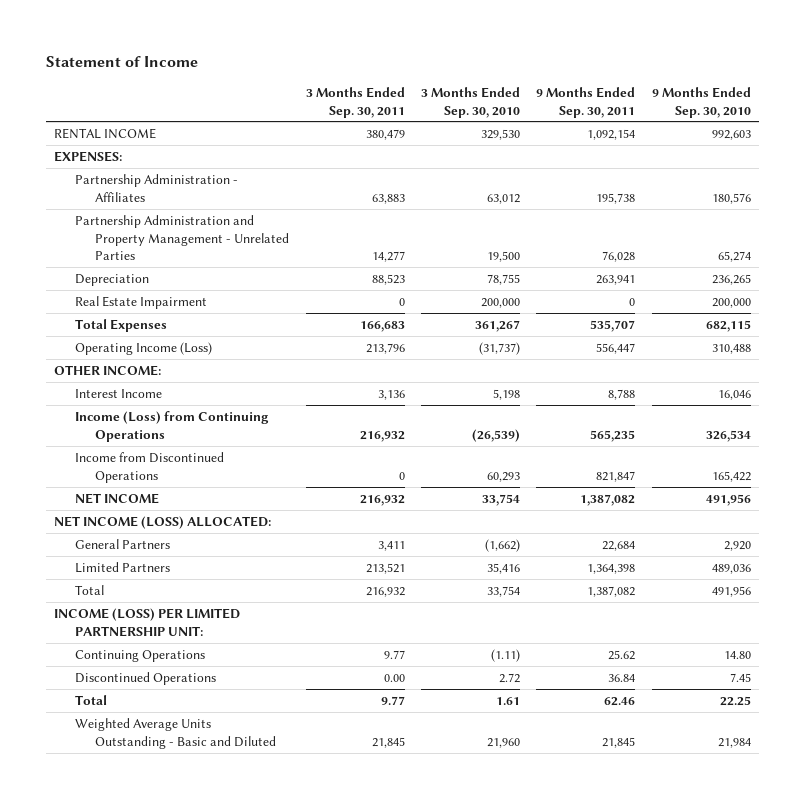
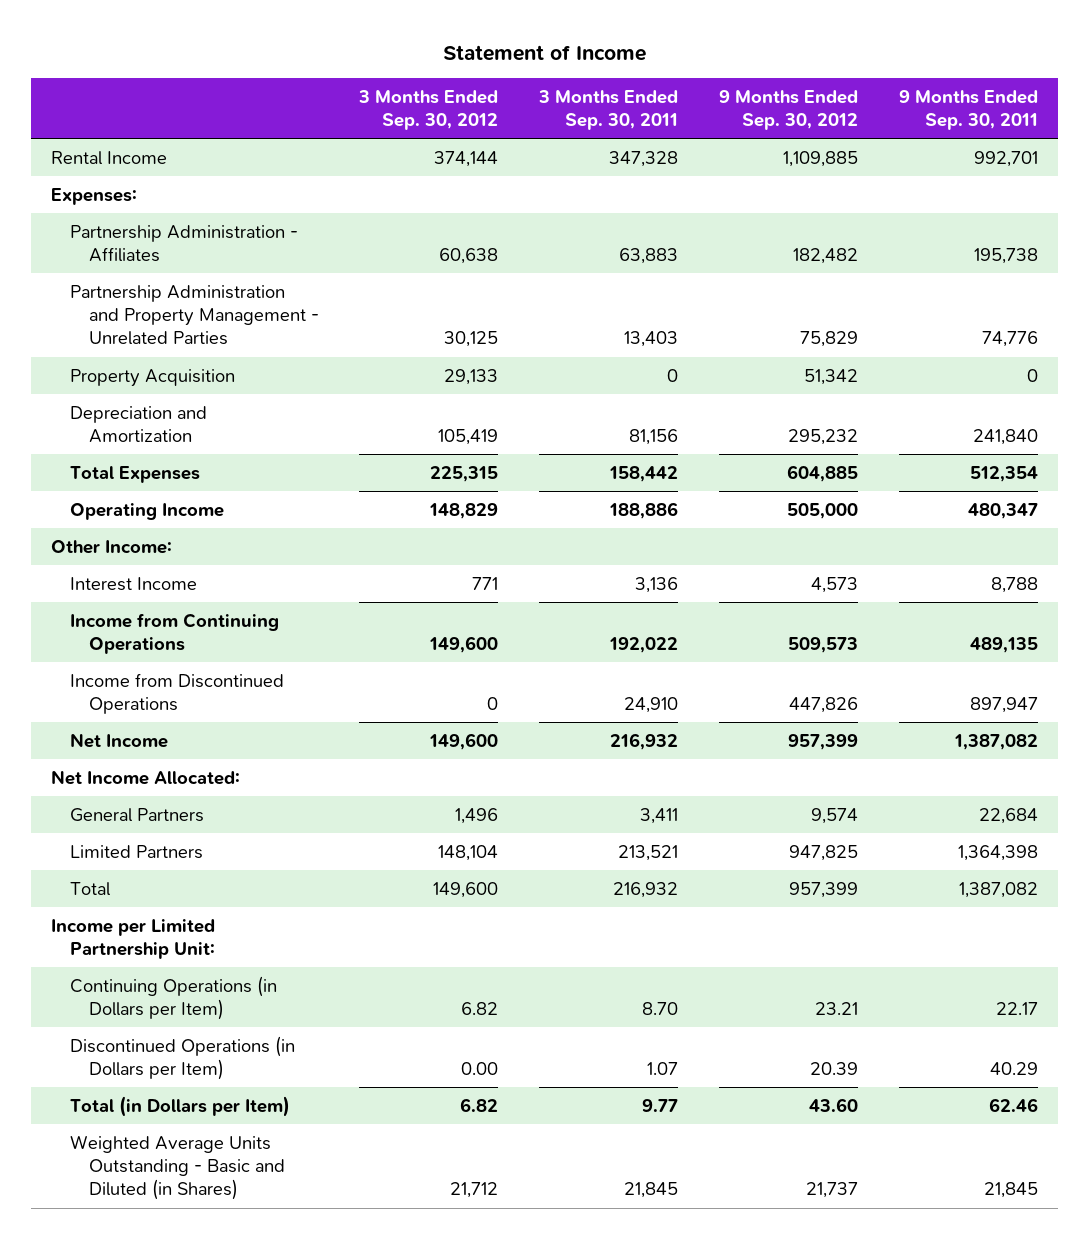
[421,86,521,118] 3 Months Ended Sep. 30, 2010 -> none
[651,86,751,118] 9 Months Ended Sep. 30, 2010 -> none
none -> [358,89,499,130] 3 Months Ended Sep. 30, 2012
none -> [719,89,859,130] 9 Months Ended Sep. 30, 2012
[54,127,157,139] RENTAL INCOME -> [51,150,168,165] Rental Income
[365,128,405,140] 380,479 -> [609,150,679,167] 347,328
[587,128,636,140] 1,092,154 -> [973,150,1038,167] 992,701
[54,150,123,162] EXPENSES: -> [51,187,138,205] Expenses:
[74,273,149,286] Depreciation -> none
[74,295,207,309] Real Estate Impairment -> none
[371,251,405,263] 14,277 -> [624,331,679,348] 13,403
[602,251,636,263] 76,028 -> [981,331,1038,348] 74,776
none -> [69,368,235,387] Property Acquisition
none -> [69,405,207,444] Depreciation and Amortization
[359,320,405,332] 166,683 -> [609,465,679,482] 158,442
[590,319,636,332] 535,707 -> [969,465,1038,482] 512,354
[74,341,212,355] Operating Income (Loss) -> [69,502,224,520] Operating Income
[365,342,405,354] 213,796 -> [609,501,679,519] 188,886
[596,342,636,354] 556,447 -> [967,502,1038,519] 480,347
[54,364,162,376] OTHER INCOME: -> [51,539,173,554] Other Income:
[74,410,269,442] Income (Loss) from Continuing Operations -> [69,612,279,655] Income from Continuing Operations
[359,430,405,442] 216,932 -> [609,637,679,654] 192,022
[590,429,636,442] 565,235 -> [969,637,1038,654] 489,135
[398,471,405,480] 0 -> [624,697,679,714] 24,910
[596,470,636,482] 821,847 -> [969,697,1038,714] 897,947
[74,492,159,504] NET INCOME -> [69,732,168,748] Net Income
[54,515,272,529] NET INCOME (LOSS) ALLOCATED: -> [51,769,241,785] Net Income Allocated:
[54,607,241,637] INCOME (LOSS) PER LIMITED PARTNERSHIP UNIT: -> [51,918,216,960] Income per Limited Partnership Unit:
[74,649,205,662] Continuing Operations -> [69,975,277,1021] Continuing Operations (in Dollars per Item)
[383,649,405,659] 9.77 -> [642,1002,679,1016] 8.70
[608,649,636,660] 25.62 -> [995,1002,1038,1016] 22.17
[74,671,216,685] Discontinued Operations -> [69,1035,295,1081] Discontinued Operations (in Dollars per Item)
[383,673,405,682] 0.00 -> [647,1062,679,1076] 1.07
[608,673,636,682] 36.84 -> [989,1062,1038,1076] 40.29
[74,694,107,705] Total -> [69,1095,290,1117] Total (in Dollars per Item)
[74,717,277,749] Weighted Average Units Outstanding - Basic and Diluted -> [69,1134,285,1201] Weighted Average Units Outstanding - Basic and Diluted (in Shares)

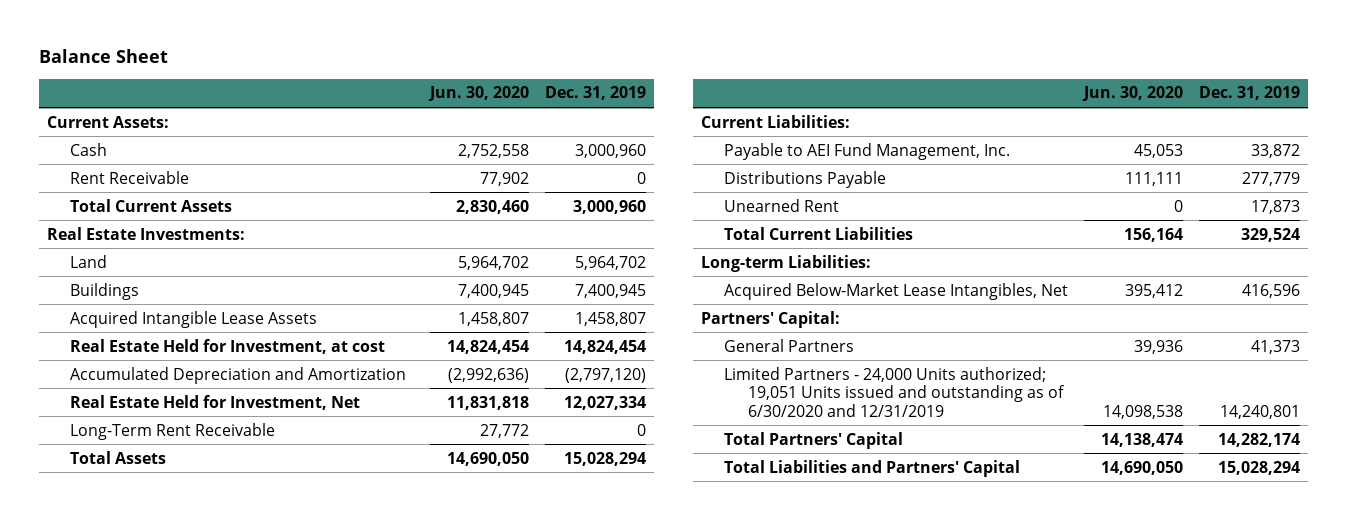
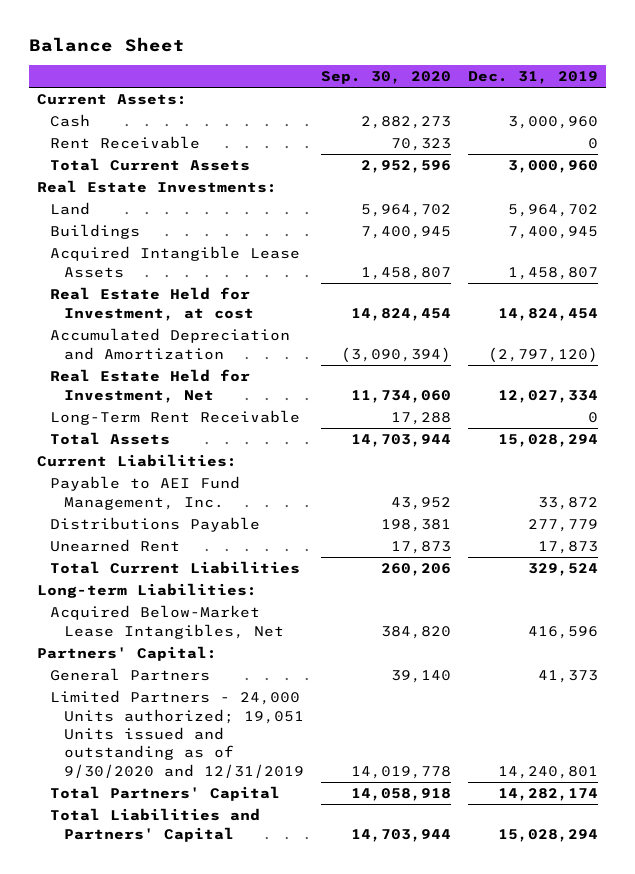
[427,86,529,102] Jun. 30, 2020 -> none
none -> [320,71,451,85] Sep. 30, 2020
[724,366,1066,417] Limited Partners - 24,000 Units authorized; 19,051 Units issued and outstanding as of 6/30/2020 and 12/31/2019 -> [50,690,304,778] Limited Partners - 24,000 Units authorized; 19,051 Units issued and outstanding as of 9/30/2020 and 12/31/2019

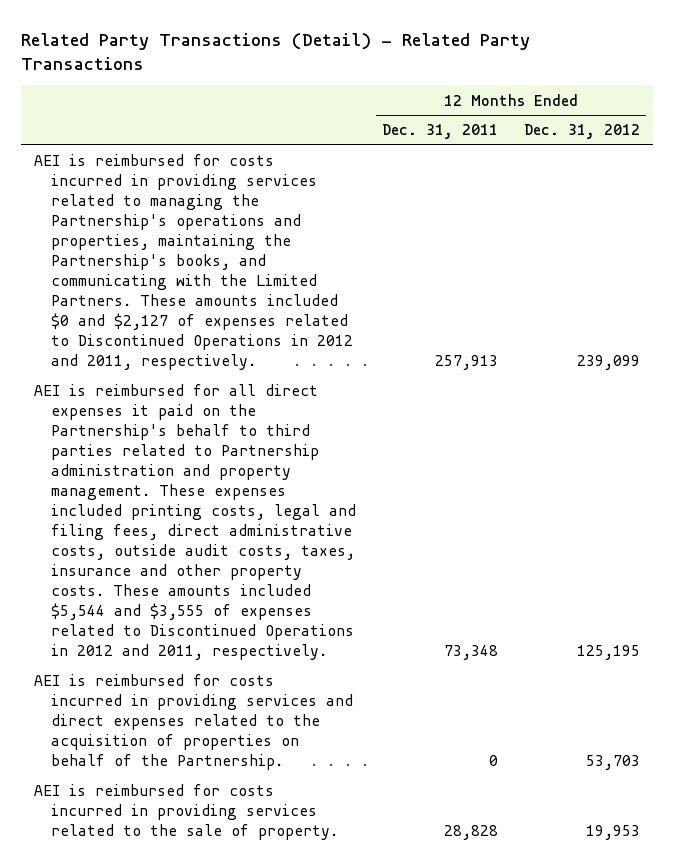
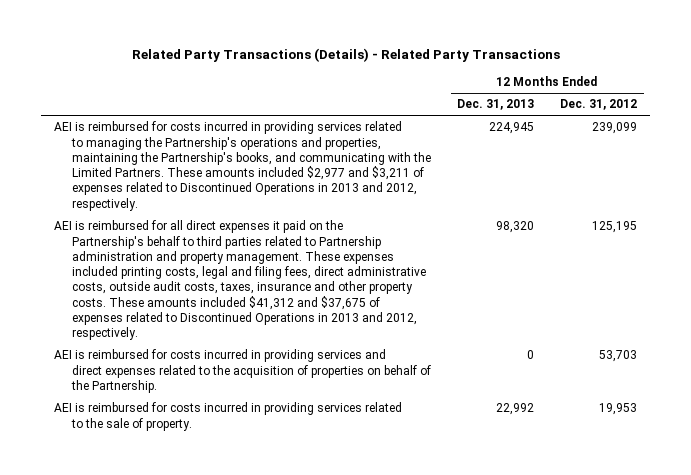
[21,32,531,70] Related Party Transactions (Detail) - Related Party Transactions -> [131,48,560,63] Related Party Transactions (Details) - Related Party Transactions
[382,124,499,140] Dec. 31, 2011 -> none
none -> [457,99,535,111] Dec. 31, 2013
[34,154,354,371] AEI is reimbursed for costs incurred in providing services related to managing the Partnership's operations and properties, maintaining the Partnership's books, and communicating with the Limited Partners. These amounts included $0 and $2,127 of expenses related to Discontinued Operations in 2012 and 2011, respectively. -> [53,121,432,211] AEI is reimbursed for costs incurred in providing services related to managing the Partnership's operations and properties, maintaining the Partnership's books, and communicating with the Limited Partners. These amounts included $2,977 and $3,211 of expenses related to Discontinued Operations in 2013 and 2012, respectively.
[34,384,357,661] AEI is reimbursed for all direct expenses it paid on the Partnership's behalf to third parties related to Partnership administration and property management. These expenses included printing costs, legal and filing fees, direct administrative costs, outside audit costs, taxes, insurance and other property costs. These amounts included $5,544 and $3,555 of expenses related to Discontinued Operations in 2012 and 2011, respectively. -> [53,220,427,341] AEI is reimbursed for all direct expenses it paid on the Partnership's behalf to third parties related to Partnership administration and property management. These expenses included printing costs, legal and filing fees, direct administrative costs, outside audit costs, taxes, insurance and other property costs. These amounts included $41,312 and $37,675 of expenses related to Discontinued Operations in 2013 and 2012, respectively.

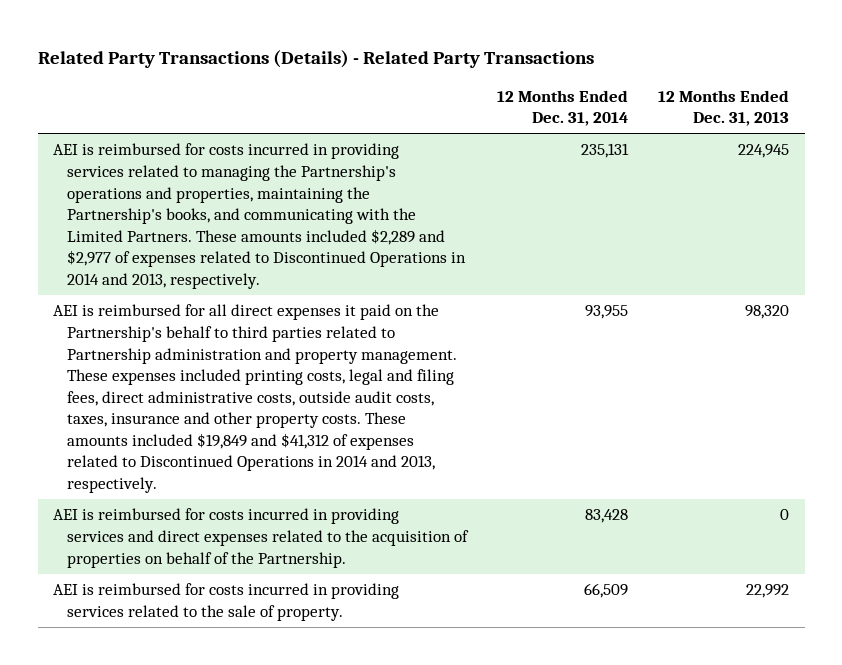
[560,99,638,111] Dec. 31, 2012 -> none
none -> [497,89,629,127] 12 Months Ended Dec. 31, 2014
[53,121,432,211] AEI is reimbursed for costs incurred in providing services related to managing the Partnership's operations and properties, maintaining the Partnership's books, and communicating with the Limited Partners. These amounts included $2,977 and $3,211 of expenses related to Discontinued Operations in 2013 and 2012, respectively. -> [52,143,467,289] AEI is reimbursed for costs incurred in providing services related to managing the Partnership's operations and properties, maintaining the Partnership's books, and communicating with the Limited Partners. These amounts included $2,289 and $2,977 of expenses related to Discontinued Operations in 2014 and 2013, respectively.
[53,220,427,341] AEI is reimbursed for all direct expenses it paid on the Partnership's behalf to third parties related to Partnership administration and property management. These expenses included printing costs, legal and filing fees, direct administrative costs, outside audit costs, taxes, insurance and other property costs. These amounts included $41,312 and $37,675 of expenses related to Discontinued Operations in 2013 and 2012, respectively. -> [52,304,458,493] AEI is reimbursed for all direct expenses it paid on the Partnership's behalf to third parties related to Partnership administration and property management. These expenses included printing costs, legal and filing fees, direct administrative costs, outside audit costs, taxes, insurance and other property costs. These amounts included $19,849 and $41,312 of expenses related to Discontinued Operations in 2014 and 2013, respectively.

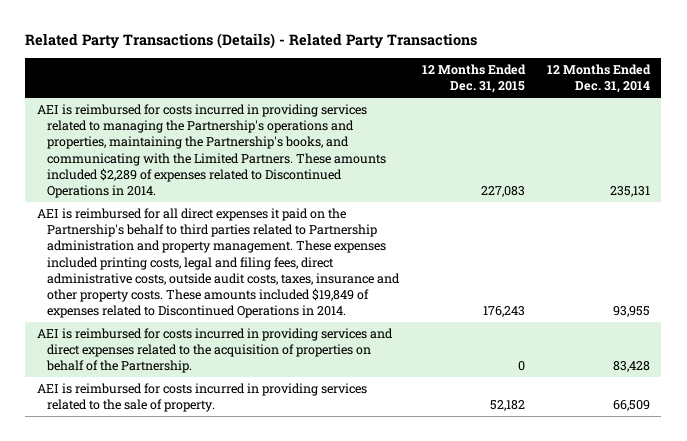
[658,89,790,127] 12 Months Ended Dec. 31, 2013 -> none
none -> [421,64,526,94] 12 Months Ended Dec. 31, 2015
[52,143,467,289] AEI is reimbursed for costs incurred in providing services related to managing the Partnership's operations and properties, maintaining the Partnership's books, and communicating with the Limited Partners. These amounts included $2,289 and $2,977 of expenses related to Discontinued Operations in 2014 and 2013, respectively. -> [36,104,387,198] AEI is reimbursed for costs incurred in providing services related to managing the Partnership's operations and properties, maintaining the Partnership's books, and communicating with the Limited Partners. These amounts included $2,289 of expenses related to Discontinued Operations in 2014.
[52,304,458,493] AEI is reimbursed for all direct expenses it paid on the Partnership's behalf to third parties related to Partnership administration and property management. These expenses included printing costs, legal and filing fees, direct administrative costs, outside audit costs, taxes, insurance and other property costs. These amounts included $19,849 and $41,312 of expenses related to Discontinued Operations in 2014 and 2013, respectively. -> [36,208,401,318] AEI is reimbursed for all direct expenses it paid on the Partnership's behalf to third parties related to Partnership administration and property management. These expenses included printing costs, legal and filing fees, direct administrative costs, outside audit costs, taxes, insurance and other property costs. These amounts included $19,849 of expenses related to Discontinued Operations in 2014.

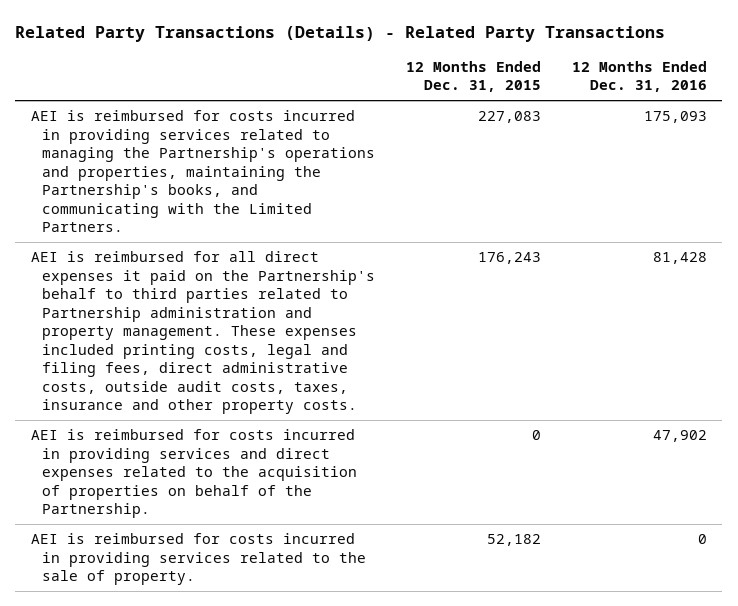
[547,64,652,94] 12 Months Ended Dec. 31, 2014 -> none
none -> [571,60,707,93] 12 Months Ended Dec. 31, 2016
[36,104,387,198] AEI is reimbursed for costs incurred in providing services related to managing the Partnership's operations and properties, maintaining the Partnership's books, and communicating with the Limited Partners. These amounts included $2,289 of expenses related to Discontinued Operations in 2014. -> [30,110,375,233] AEI is reimbursed for costs incurred in providing services related to managing the Partnership's operations and properties, maintaining the Partnership's books, and communicating with the Limited Partners.
[36,208,401,318] AEI is reimbursed for all direct expenses it paid on the Partnership's behalf to third parties related to Partnership administration and property management. These expenses included printing costs, legal and filing fees, direct administrative costs, outside audit costs, taxes, insurance and other property costs. These amounts included $19,849 of expenses related to Discontinued Operations in 2014. -> [30,251,375,415] AEI is reimbursed for all direct expenses it paid on the Partnership's behalf to third parties related to Partnership administration and property management. These expenses included printing costs, legal and filing fees, direct administrative costs, outside audit costs, taxes, insurance and other property costs.

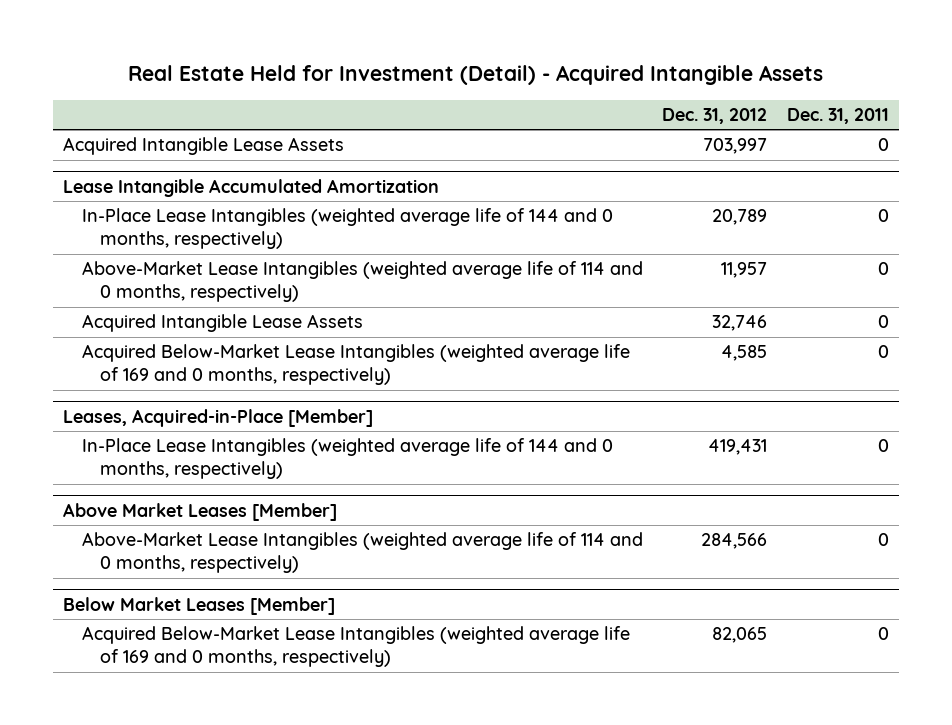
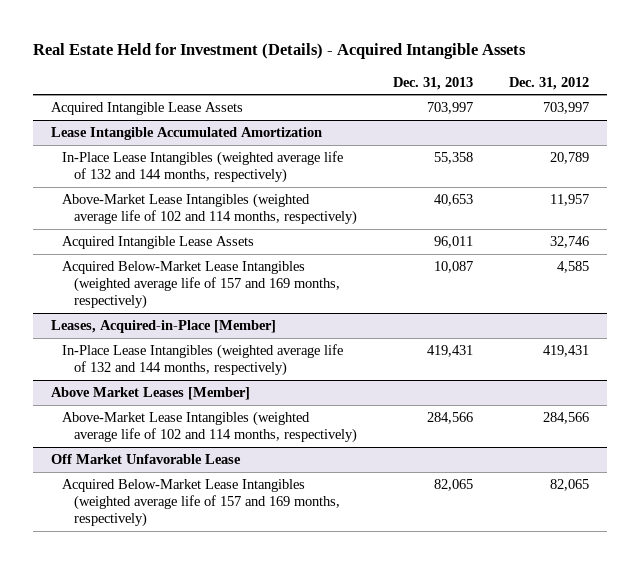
[128,65,824,86] Real Estate Held for Investment (Detail) - Acquired Intangible Assets -> [32,43,526,60] Real Estate Held for Investment (Details) - Acquired Intangible Assets
[786,107,889,124] Dec. 31, 2011 -> none
none -> [392,76,473,90] Dec. 31, 2013
[81,208,613,250] In-Place Lease Intangibles (weighted average life of 144 and 0 months, respectively) -> [62,151,344,184] In-Place Lease Intangibles (weighted average life of 132 and 144 months, respectively)
[81,261,643,303] Above-Market Lease Intangibles (weighted average life of 114 and 0 months, respectively) -> [62,193,357,226] Above-Market Lease Intangibles (weighted average life of 102 and 114 months, respectively)
[81,344,630,386] Acquired Below-Market Lease Intangibles (weighted average life of 169 and 0 months, respectively) -> [62,261,340,310] Acquired Below-Market Lease Intangibles (weighted average life of 157 and 169 months, respectively)
[81,438,613,480] In-Place Lease Intangibles (weighted average life of 144 and 0 months, respectively) -> [62,344,344,377] In-Place Lease Intangibles (weighted average life of 132 and 144 months, respectively)
[63,596,336,615] Below Market Leases [Member] -> none
[81,532,643,574] Above-Market Lease Intangibles (weighted average life of 114 and 0 months, respectively) -> [62,411,357,444] Above-Market Lease Intangibles (weighted average life of 102 and 114 months, respectively)
none -> [50,454,241,465] Off Market Unfavorable Lease
[81,626,630,668] Acquired Below-Market Lease Intangibles (weighted average life of 169 and 0 months, respectively) -> [62,479,340,528] Acquired Below-Market Lease Intangibles (weighted average life of 157 and 169 months, respectively)

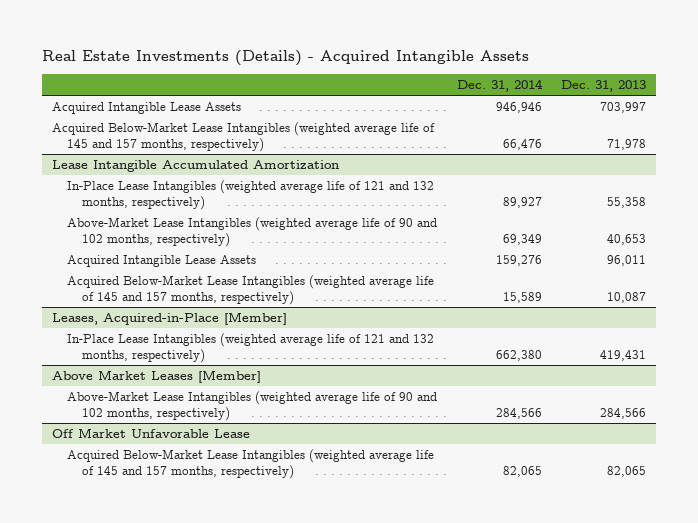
[32,43,526,60] Real Estate Held for Investment (Details) - Acquired Intangible Assets -> [42,50,530,67] Real Estate Investments (Details) - Acquired Intangible Assets
[508,76,589,90] Dec. 31, 2012 -> none
none -> [456,78,543,92] Dec. 31, 2014
none -> [51,121,435,152] Acquired Below-Market Lease Intangibles (weighted average life of 145 and 157 months, respectively)
[62,151,344,184] In-Place Lease Intangibles (weighted average life of 132 and 144 months, respectively) -> [66,179,434,210] In-Place Lease Intangibles (weighted average life of 121 and 132 months, respectively)
[62,193,357,226] Above-Market Lease Intangibles (weighted average life of 102 and 114 months, respectively) -> [66,216,437,247] Above-Market Lease Intangibles (weighted average life of 90 and 102 months, respectively)
[62,261,340,310] Acquired Below-Market Lease Intangibles (weighted average life of 157 and 169 months, respectively) -> [66,274,434,305] Acquired Below-Market Lease Intangibles (weighted average life of 145 and 157 months, respectively)
[62,344,344,377] In-Place Lease Intangibles (weighted average life of 132 and 144 months, respectively) -> [66,332,434,363] In-Place Lease Intangibles (weighted average life of 121 and 132 months, respectively)
[62,411,357,444] Above-Market Lease Intangibles (weighted average life of 102 and 114 months, respectively) -> [66,390,437,421] Above-Market Lease Intangibles (weighted average life of 90 and 102 months, respectively)
[62,479,340,528] Acquired Below-Market Lease Intangibles (weighted average life of 157 and 169 months, respectively) -> [66,448,434,479] Acquired Below-Market Lease Intangibles (weighted average life of 145 and 157 months, respectively)

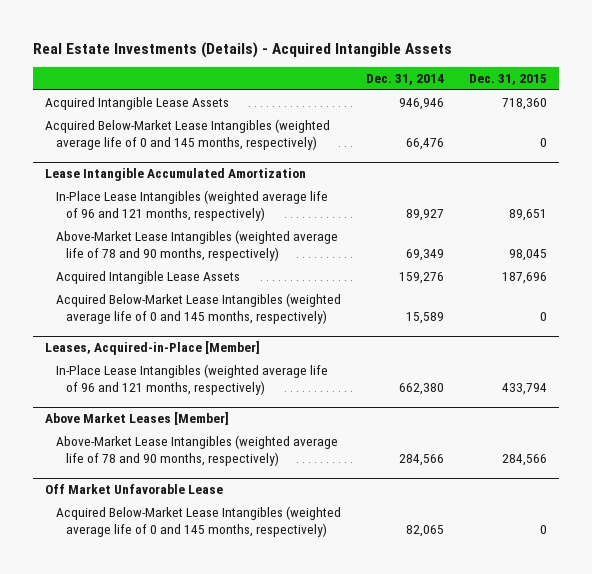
[561,79,647,92] Dec. 31, 2013 -> none
none -> [468,74,547,86] Dec. 31, 2015
[51,121,435,152] Acquired Below-Market Lease Intangibles (weighted average life of 145 and 157 months, respectively) -> [45,119,331,150] Acquired Below-Market Lease Intangibles (weighted average life of 0 and 145 months, respectively)
[66,179,434,210] In-Place Lease Intangibles (weighted average life of 121 and 132 months, respectively) -> [55,190,328,221] In-Place Lease Intangibles (weighted average life of 96 and 121 months, respectively)
[66,216,437,247] Above-Market Lease Intangibles (weighted average life of 90 and 102 months, respectively) -> [55,230,338,261] Above-Market Lease Intangibles (weighted average life of 78 and 90 months, respectively)
[66,274,434,305] Acquired Below-Market Lease Intangibles (weighted average life of 145 and 157 months, respectively) -> [55,293,341,324] Acquired Below-Market Lease Intangibles (weighted average life of 0 and 145 months, respectively)
[66,332,434,363] In-Place Lease Intangibles (weighted average life of 121 and 132 months, respectively) -> [55,364,328,395] In-Place Lease Intangibles (weighted average life of 96 and 121 months, respectively)
[66,390,437,421] Above-Market Lease Intangibles (weighted average life of 90 and 102 months, respectively) -> [55,435,338,466] Above-Market Lease Intangibles (weighted average life of 78 and 90 months, respectively)
[66,448,434,479] Acquired Below-Market Lease Intangibles (weighted average life of 145 and 157 months, respectively) -> [55,506,341,537] Acquired Below-Market Lease Intangibles (weighted average life of 0 and 145 months, respectively)

